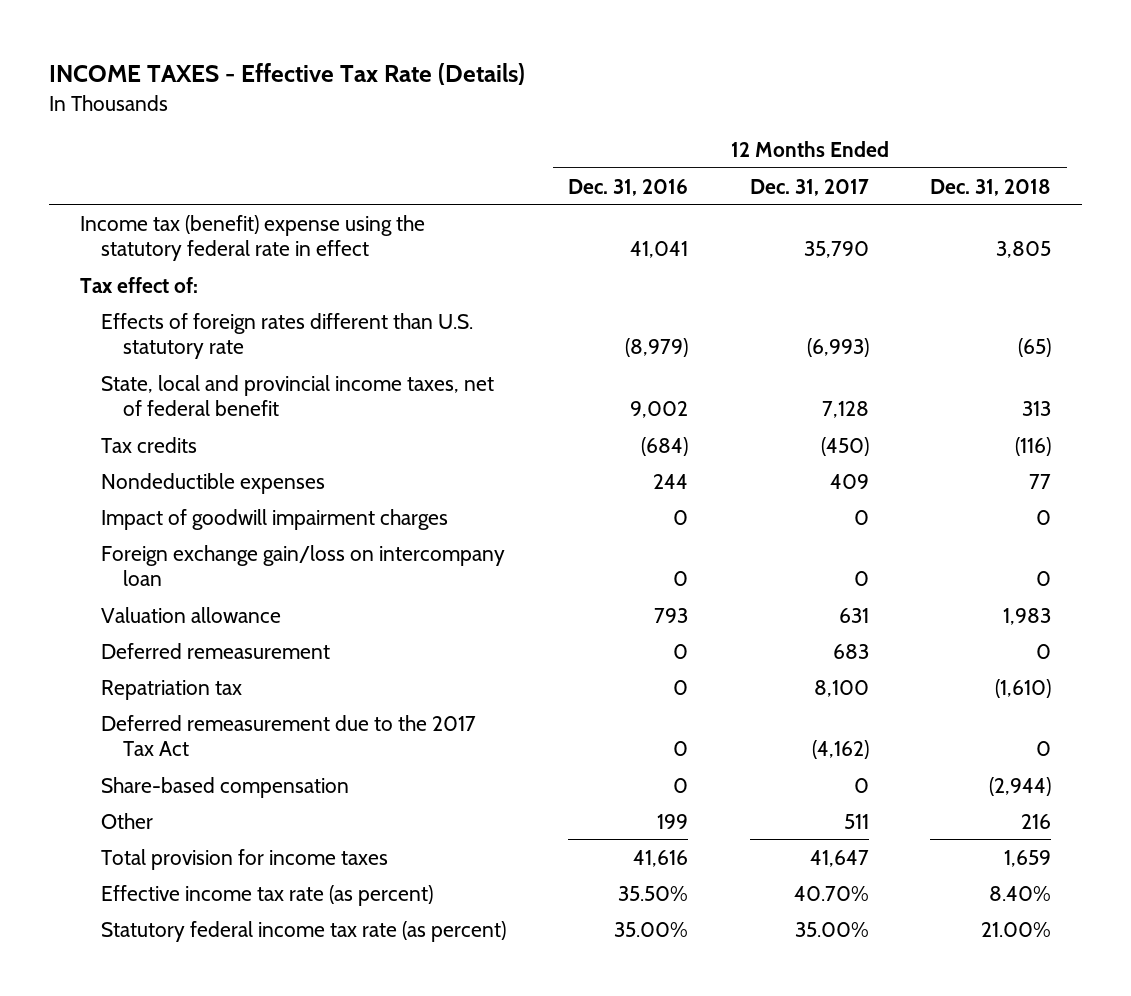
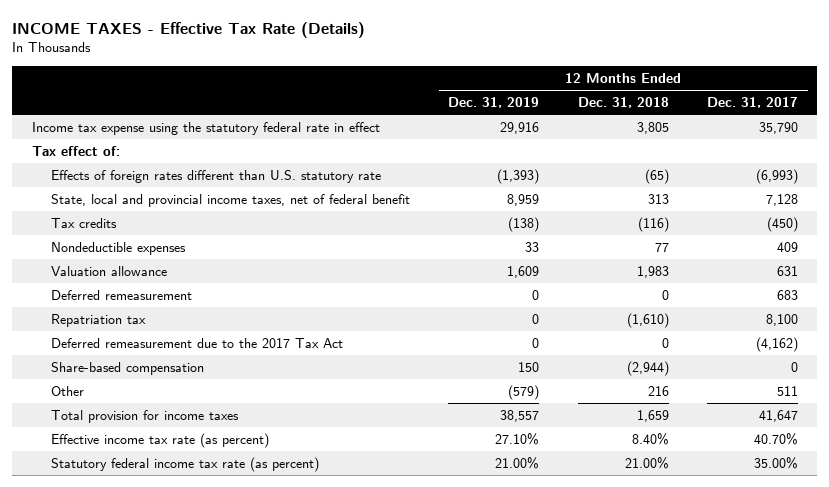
[567,178,688,196] Dec. 31, 2016 -> none
none -> [448,96,540,108] Dec. 31, 2019
[79,214,425,261] Income tax (benefit) expense using the statutory federal rate in effect -> [31,121,380,135] Income tax expense using the statutory federal rate in effect
[101,508,449,530] Impact of goodwill impairment charges -> none
[101,544,506,586] Foreign exchange gain/loss on intercompany loan -> none

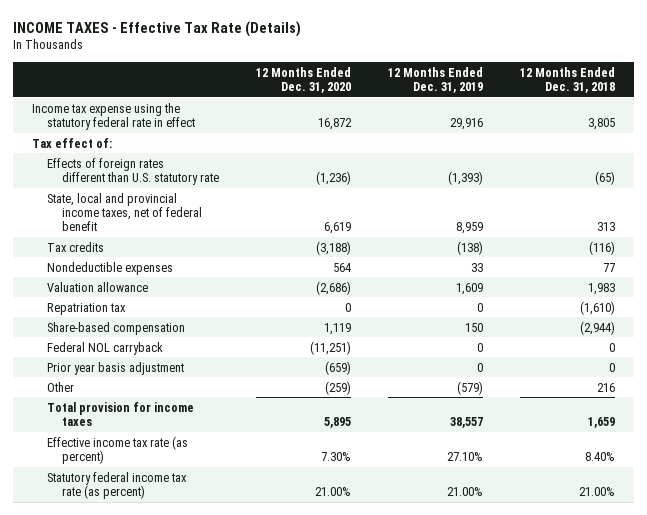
[706,96,798,108] Dec. 31, 2017 -> none
none -> [255,66,351,94] 12 Months Ended Dec. 31, 2020
[50,289,192,300] Deferred remeasurement -> none
[50,337,343,348] Deferred remeasurement due to the 2017 Tax Act -> none
none -> [46,341,163,355] Federal NOL carryback
none -> [46,361,184,375] Prior year basis adjustment

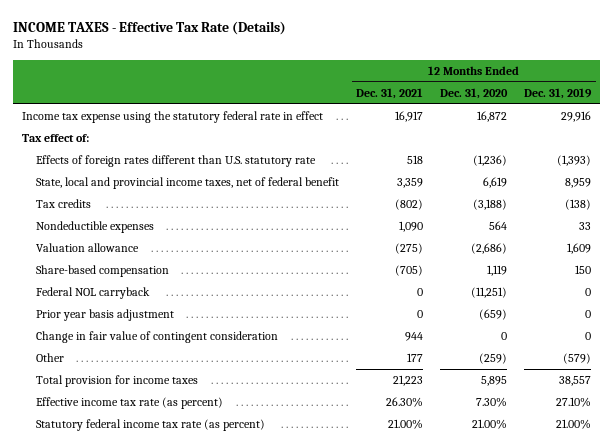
[519,66,615,94] 12 Months Ended Dec. 31, 2018 -> none
none -> [356,87,424,99] Dec. 31, 2021
[46,302,126,315] Repatriation tax -> none
none -> [36,331,279,344] Change in fair value of contingent consideration

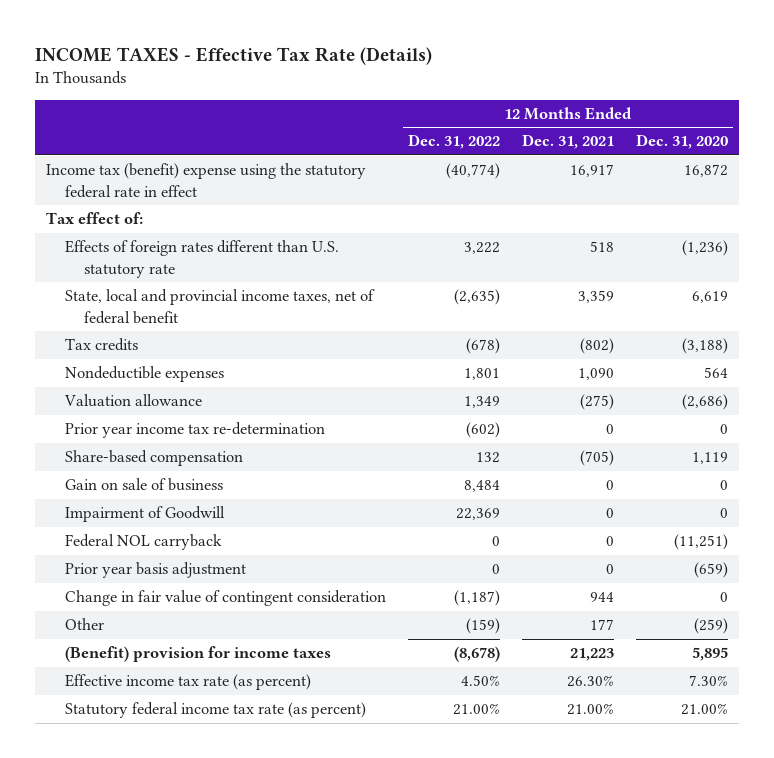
[524,87,593,99] Dec. 31, 2019 -> none
none -> [408,134,501,150] Dec. 31, 2022
[21,111,323,124] Income tax expense using the statutory federal rate in effect -> [45,163,366,198] Income tax (benefit) expense using the statutory federal rate in effect
none -> [65,422,326,439] Prior year income tax re-determination
none -> [65,478,224,492] Gain on sale of business
none -> [65,506,226,523] Impairment of Goodwill
[36,375,199,388] Total provision for income taxes -> [65,646,332,663] (Benefit) provision for income taxes

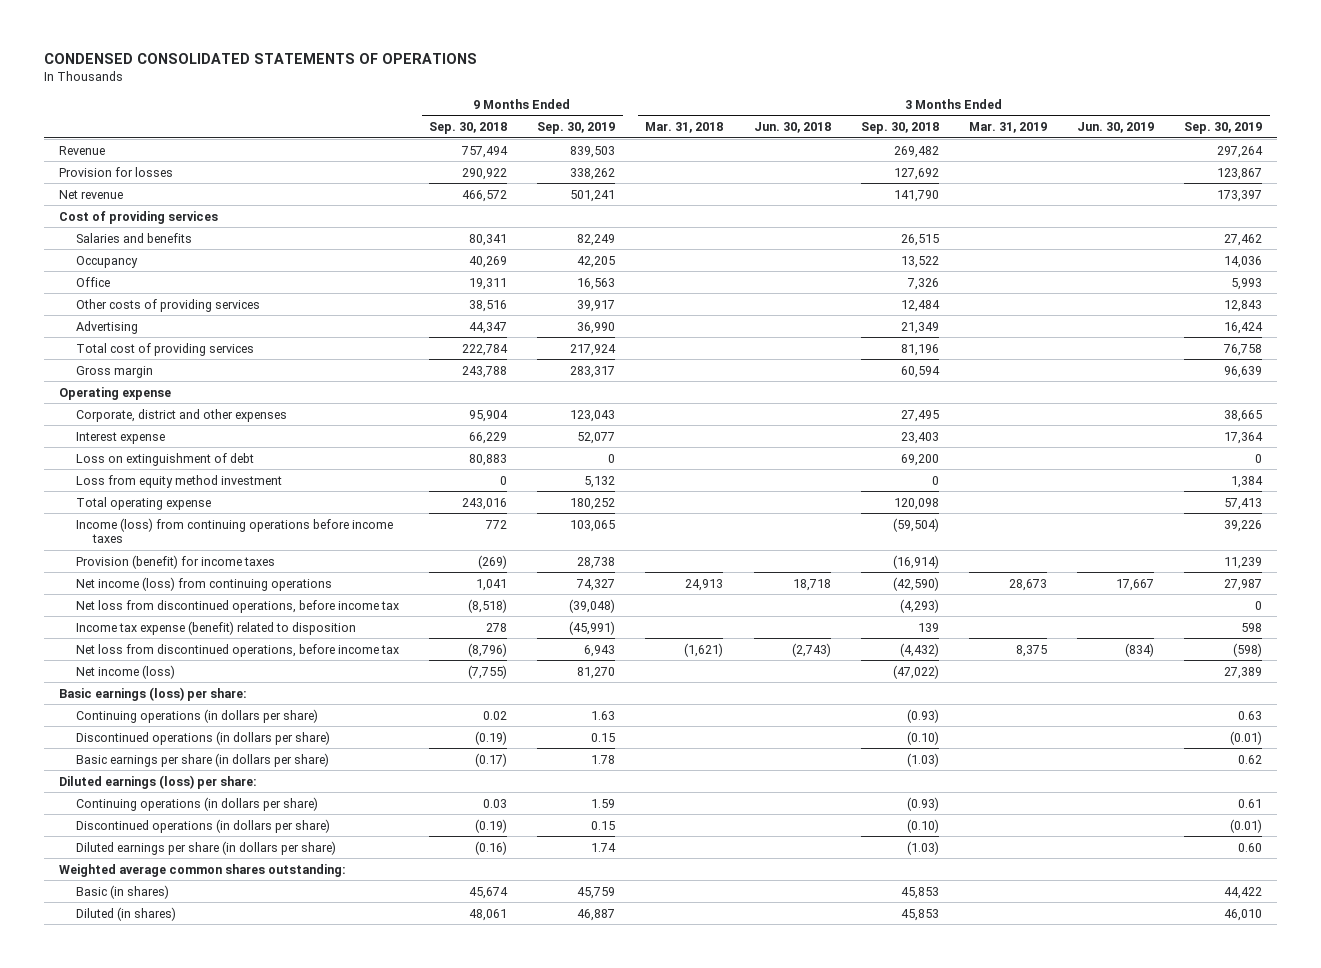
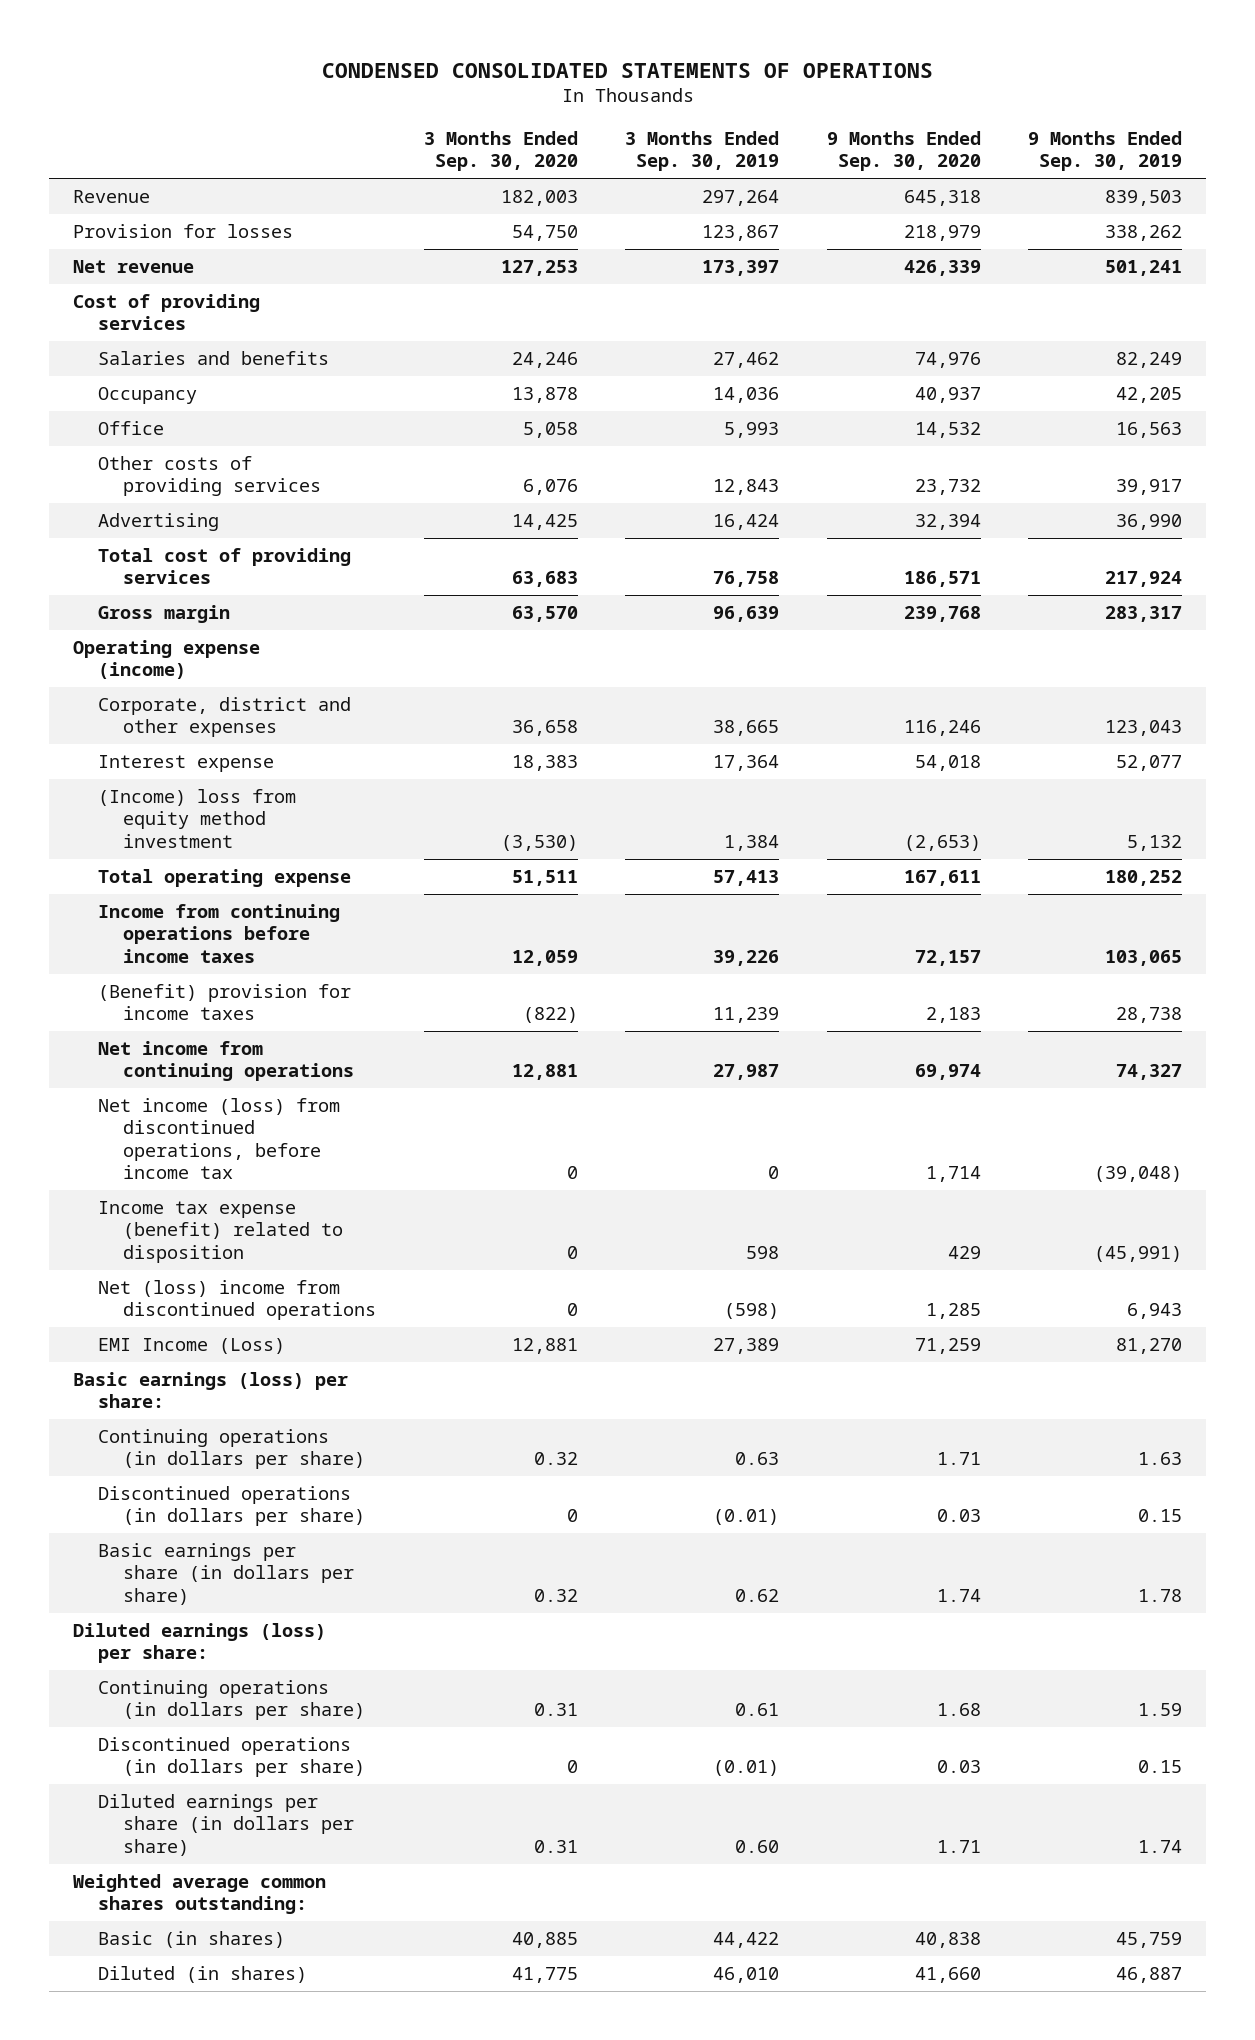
[429,122,508,135] Sep. 30, 2018 -> none
[645,122,724,134] Mar. 31, 2018 -> none
[753,122,831,134] Jun. 30, 2018 -> none
[860,122,939,135] Sep. 30, 2018 -> none
[968,122,1047,134] Mar. 31, 2019 -> none
[1076,122,1154,134] Jun. 30, 2019 -> none
none -> [423,130,578,172] 3 Months Ended Sep. 30, 2020
none -> [826,130,981,172] 9 Months Ended Sep. 30, 2020
[59,386,172,400] Operating expense -> [72,640,260,680] Operating expense (income)
[76,452,255,466] Loss on extinguishment of debt -> none
[76,474,283,488] Loss from equity method investment -> [97,789,296,848] (Income) loss from equity method investment
[76,517,394,544] Income (loss) from continuing operations before income taxes -> [97,904,340,963] Income from continuing operations before income taxes
[76,554,276,569] Provision (benefit) for income taxes -> [97,984,351,1021] (Benefit) provision for income taxes
[76,576,333,591] Net income (loss) from continuing operations -> [97,1041,355,1082] Net income from continuing operations
[76,599,400,613] Net loss from discontinued operations, before income tax -> [97,1098,340,1180] Net income (loss) from discontinued operations, before income tax
[76,643,400,657] Net loss from discontinued operations, before income tax -> [97,1280,377,1321] Net (loss) income from discontinued operations
[76,664,176,679] Net income (loss) -> [97,1338,285,1355] EMI Income (Loss)

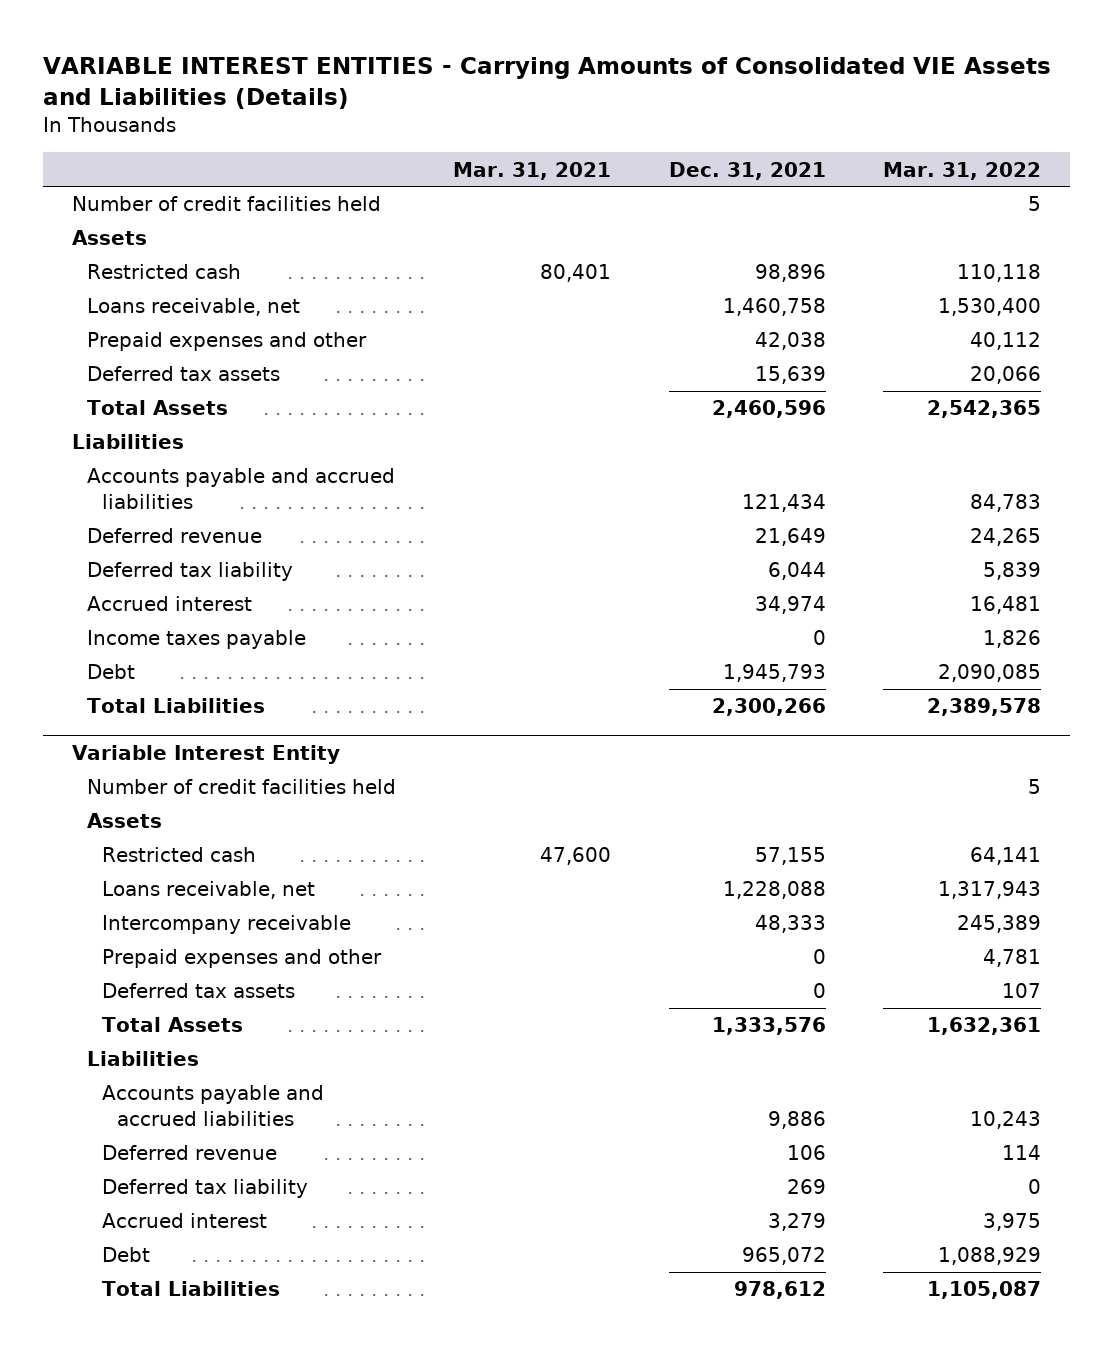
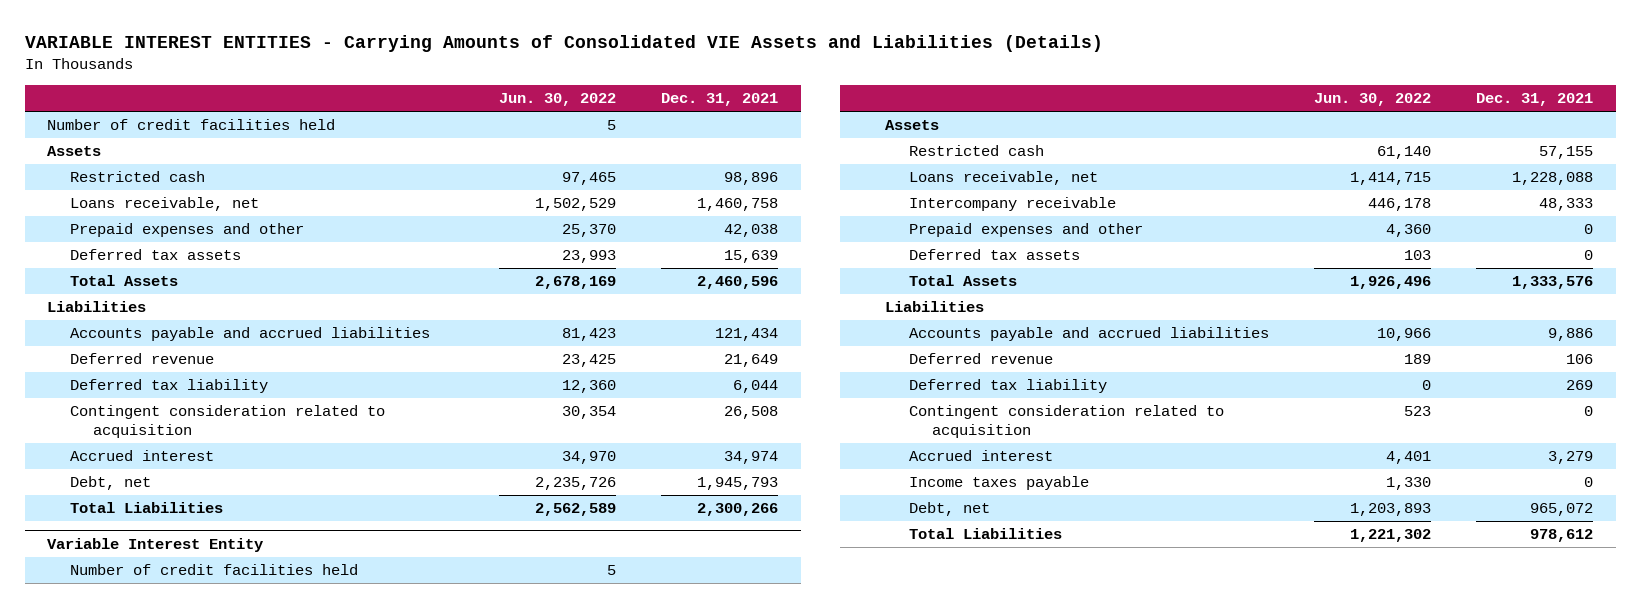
[453,161,612,180] Mar. 31, 2021 -> none
[883,161,1042,180] Mar. 31, 2022 -> none
none -> [498,93,616,107] Jun. 30, 2022
none -> [70,405,386,439] Contingent consideration related to acquisition
[86,630,306,650] Income taxes payable -> none
[86,664,135,680] Debt -> [70,476,152,491] Debt, net
none -> [908,405,1224,439] Contingent consideration related to acquisition
none -> [908,476,1089,491] Income taxes payable
[102,1247,151,1263] Debt -> [908,502,990,517] Debt, net

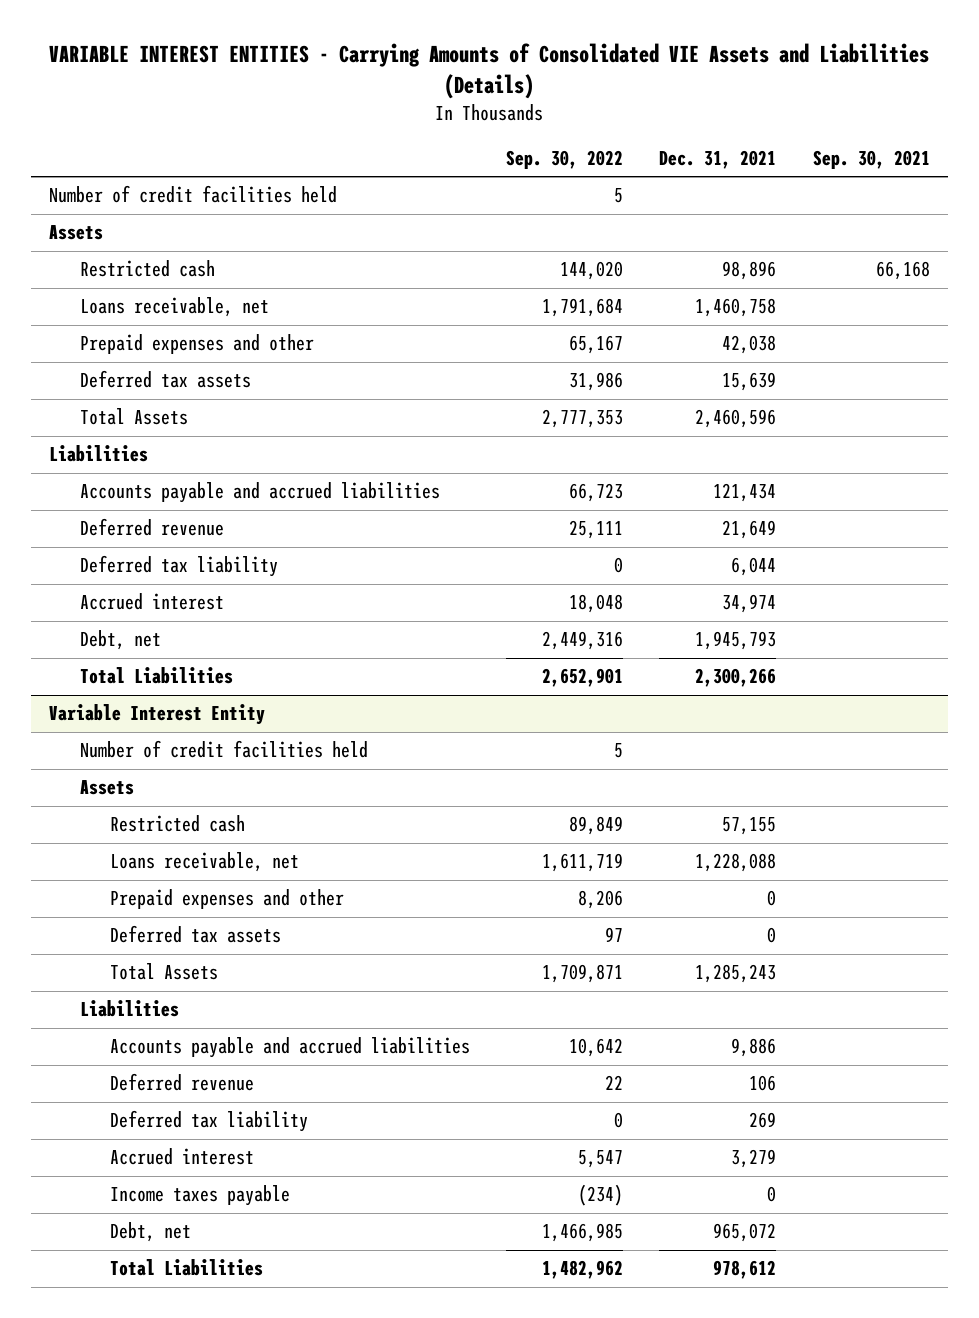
[498,93,616,107] Jun. 30, 2022 -> none
none -> [506,149,624,169] Sep. 30, 2022
none -> [812,149,930,169] Sep. 30, 2021
[70,405,386,439] Contingent consideration related to acquisition -> none
[908,197,1116,212] Intercompany receivable -> none
[1512,276,1594,290] 1,333,576 -> [695,964,777,984] 1,285,243
[908,405,1224,439] Contingent consideration related to acquisition -> none

